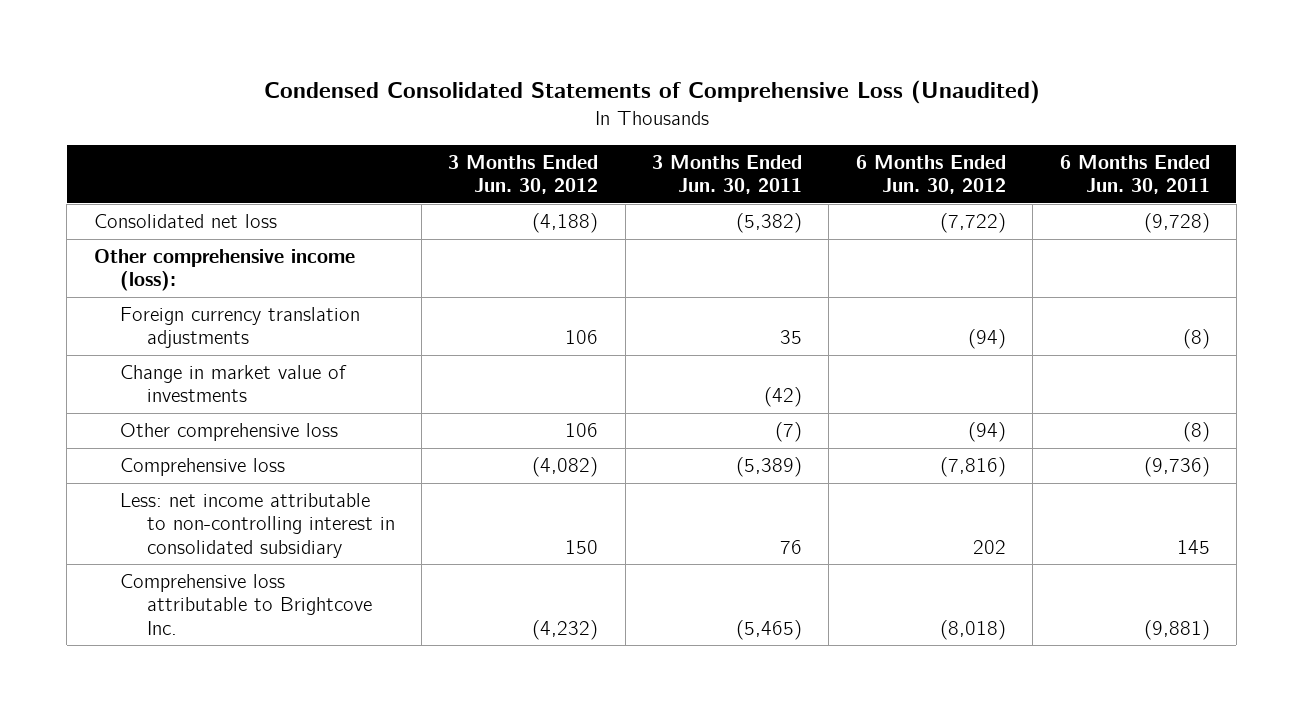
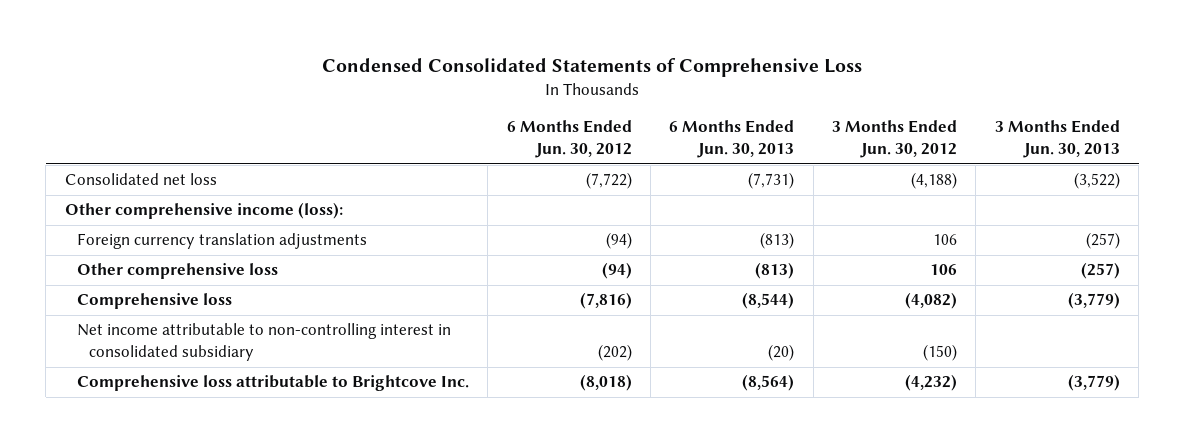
[263,79,1040,104] Condensed Consolidated Statements of Comprehensive Loss (Unaudited) -> [322,58,863,78] Condensed Consolidated Statements of Comprehensive Loss
[652,154,803,195] 3 Months Ended Jun. 30, 2011 -> none
[1059,154,1210,195] 6 Months Ended Jun. 30, 2011 -> none
none -> [669,120,795,159] 6 Months Ended Jun. 30, 2013
none -> [994,120,1120,159] 3 Months Ended Jun. 30, 2013
[120,365,348,403] Change in market value of investments -> none
[120,493,395,558] Less: net income attributable to non-controlling interest in consolidated subsidiary -> [76,323,451,362] Net income attributable to non-controlling interest in consolidated subsidiary
[565,539,599,554] 150 -> [923,344,958,362] (150)
[972,539,1006,554] 202 -> [597,344,632,362] (202)

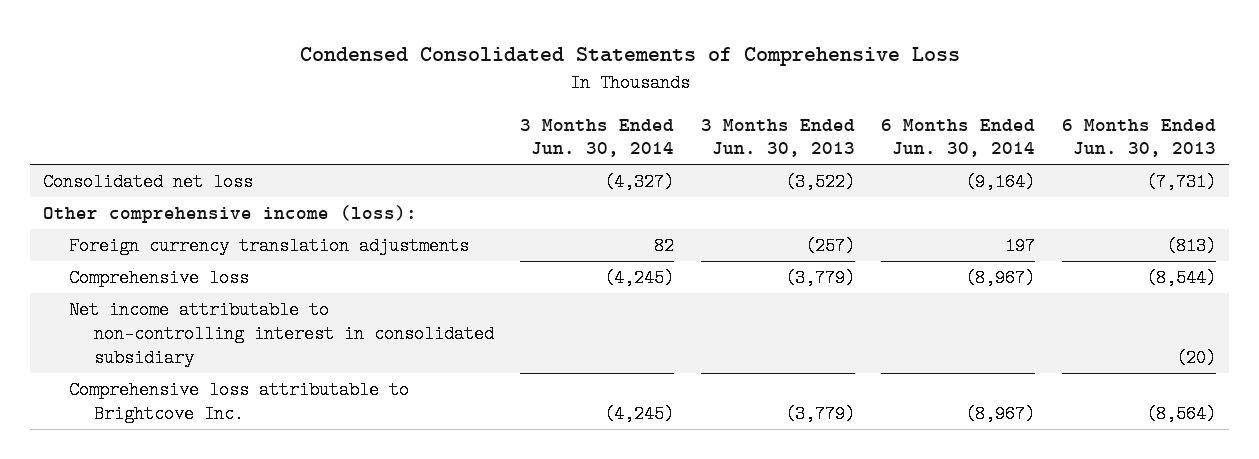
[506,120,632,159] 6 Months Ended Jun. 30, 2012 -> none
[832,120,958,159] 3 Months Ended Jun. 30, 2012 -> none
none -> [520,118,675,158] 3 Months Ended Jun. 30, 2014
none -> [881,118,1036,158] 6 Months Ended Jun. 30, 2014
[76,263,278,280] Other comprehensive loss -> none

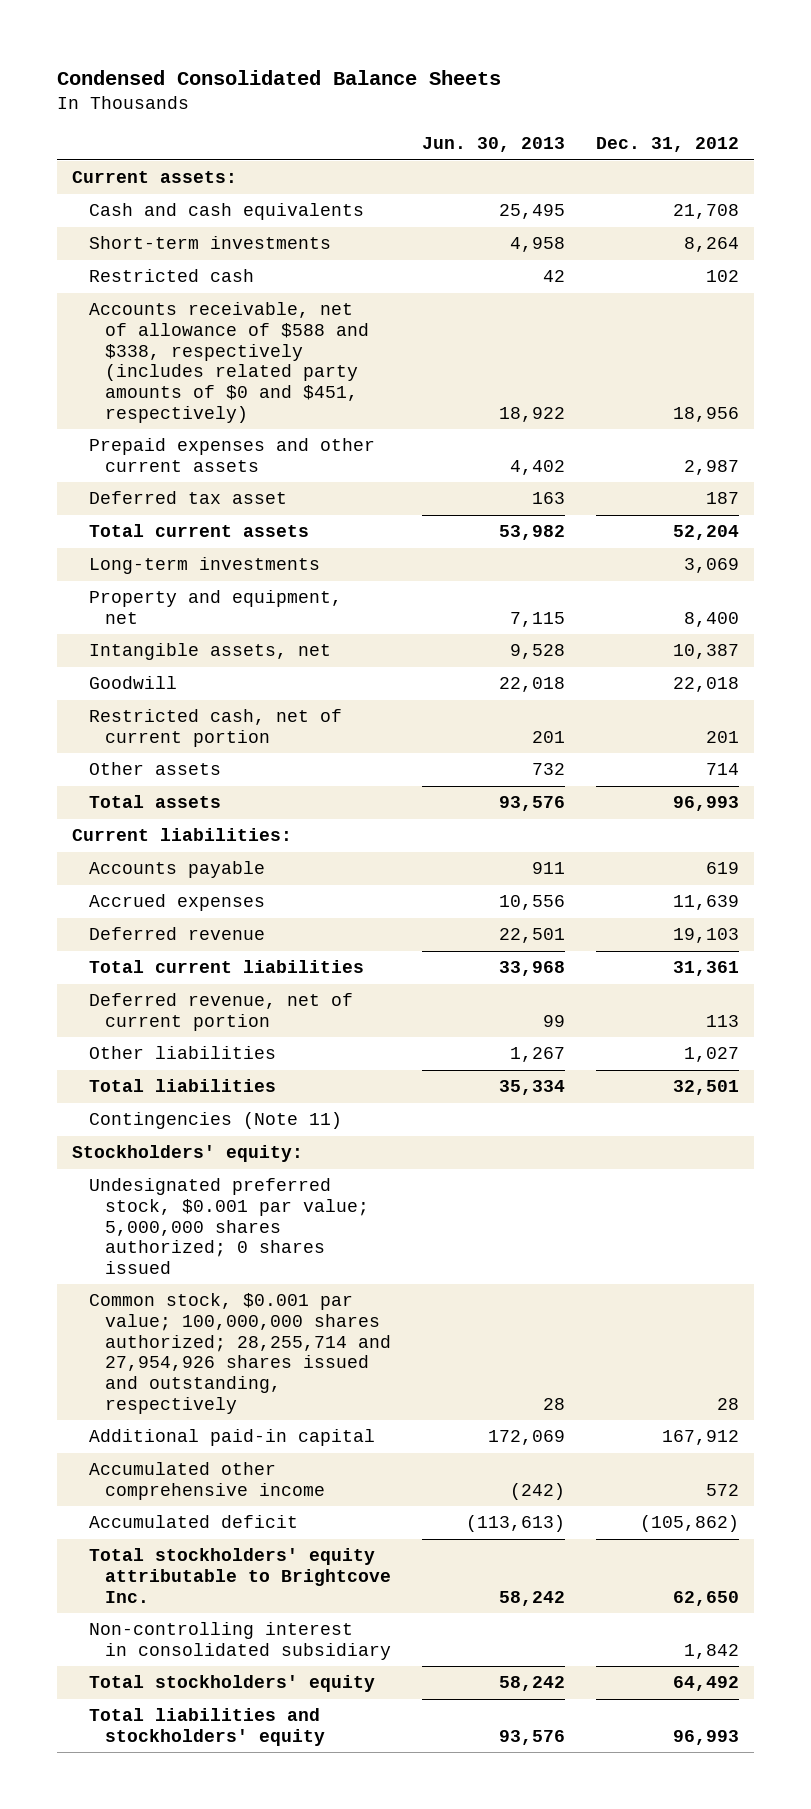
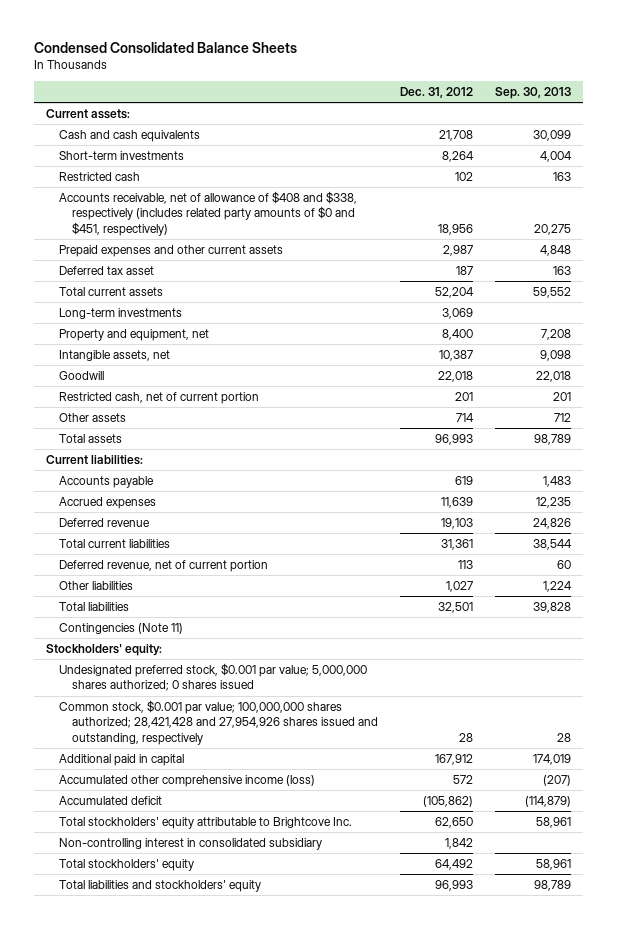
[421,137,565,153] Jun. 30, 2013 -> none
none -> [495,87,572,100] Sep. 30, 2013
[88,302,370,423] Accounts receivable, net of allowance of $588 and $338, respectively (includes related party amounts of $0 and $451, respectively) -> [58,190,357,236] Accounts receivable, net of allowance of $408 and $338, respectively (includes related party amounts of $0 and $451, respectively)
[88,1293,392,1414] Common stock, $0.001 par value; 100,000,000 shares authorized; 28,255,714 and 27,954,926 shares issued and outstanding, respectively -> [58,699,378,745] Common stock, $0.001 par value; 100,000,000 shares authorized; 28,421,428 and 27,954,926 shares issued and outstanding, respectively
[88,1429,375,1447] Additional paid-in capital -> [58,753,184,766] Additional paid in capital
[88,1462,326,1500] Accumulated other comprehensive income -> [58,774,315,787] Accumulated other comprehensive income (loss)

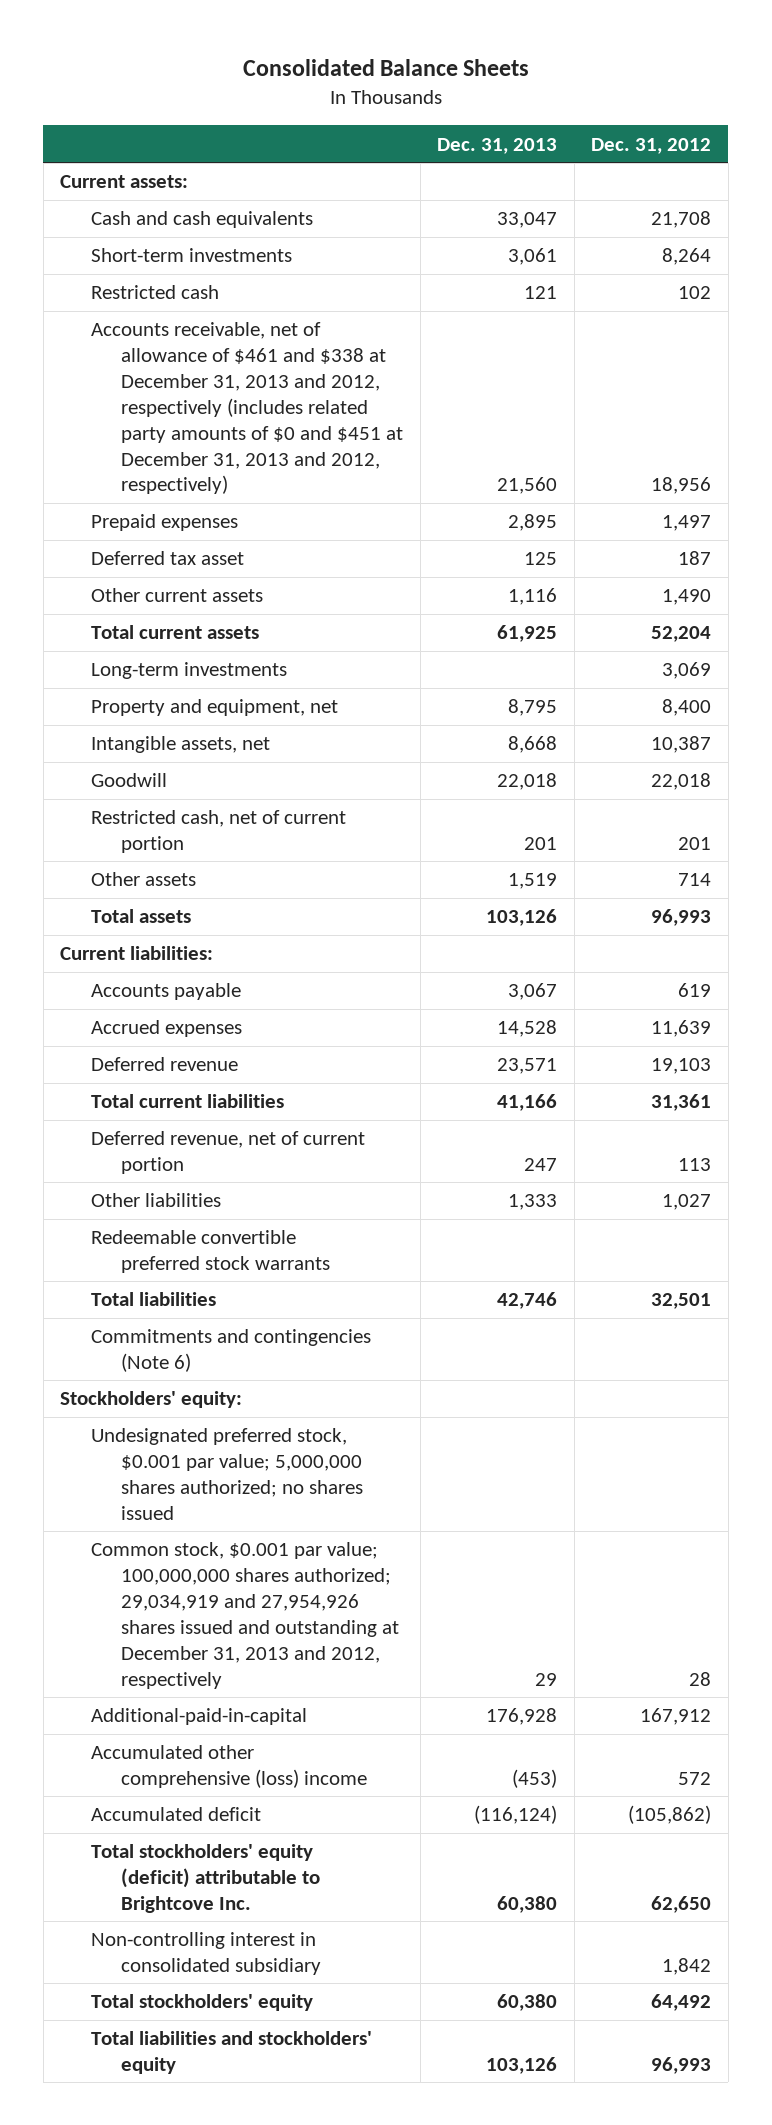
[34,42,298,54] Condensed Consolidated Balance Sheets -> [242,58,529,76] Consolidated Balance Sheets
[495,87,572,100] Sep. 30, 2013 -> none
none -> [437,137,558,154] Dec. 31, 2013
[58,244,283,257] Prepaid expenses and other current assets -> none
[58,190,357,236] Accounts receivable, net of allowance of $408 and $338, respectively (includes related party amounts of $0 and $451, respectively) -> [90,322,404,495] Accounts receivable, net of allowance of $461 and $338 at December 31, 2013 and 2012, respectively (includes related party amounts of $0 and $451 at December 31, 2013 and 2012, respectively)
none -> [90,514,238,532] Prepaid expenses
none -> [90,588,263,603] Other current assets
none -> [90,1230,331,1274] Redeemable convertible preferred stock warrants
[58,622,183,634] Contingencies (Note 11) -> [90,1329,371,1373] Commitments and contingencies (Note 6)
[58,662,367,692] Undesignated preferred stock, $0.001 par value; 5,000,000 shares authorized; 0 shares issued -> [90,1428,364,1520] Undesignated preferred stock, $0.001 par value; 5,000,000 shares authorized; no shares issued
[58,699,378,745] Common stock, $0.001 par value; 100,000,000 shares authorized; 28,421,428 and 27,954,926 shares issued and outstanding, respectively -> [90,1542,400,1689] Common stock, $0.001 par value; 100,000,000 shares authorized; 29,034,919 and 27,954,926 shares issued and outstanding at December 31, 2013 and 2012, respectively
[58,753,184,766] Additional paid in capital -> [90,1708,307,1726] Additional-paid-in-capital
[58,774,315,787] Accumulated other comprehensive income (loss) -> [90,1745,368,1789] Accumulated other comprehensive (loss) income
[58,816,352,829] Total stockholders' equity attributable to Brightcove Inc. -> [90,1844,321,1913] Total stockholders' equity (deficit) attributable to Brightcove Inc.

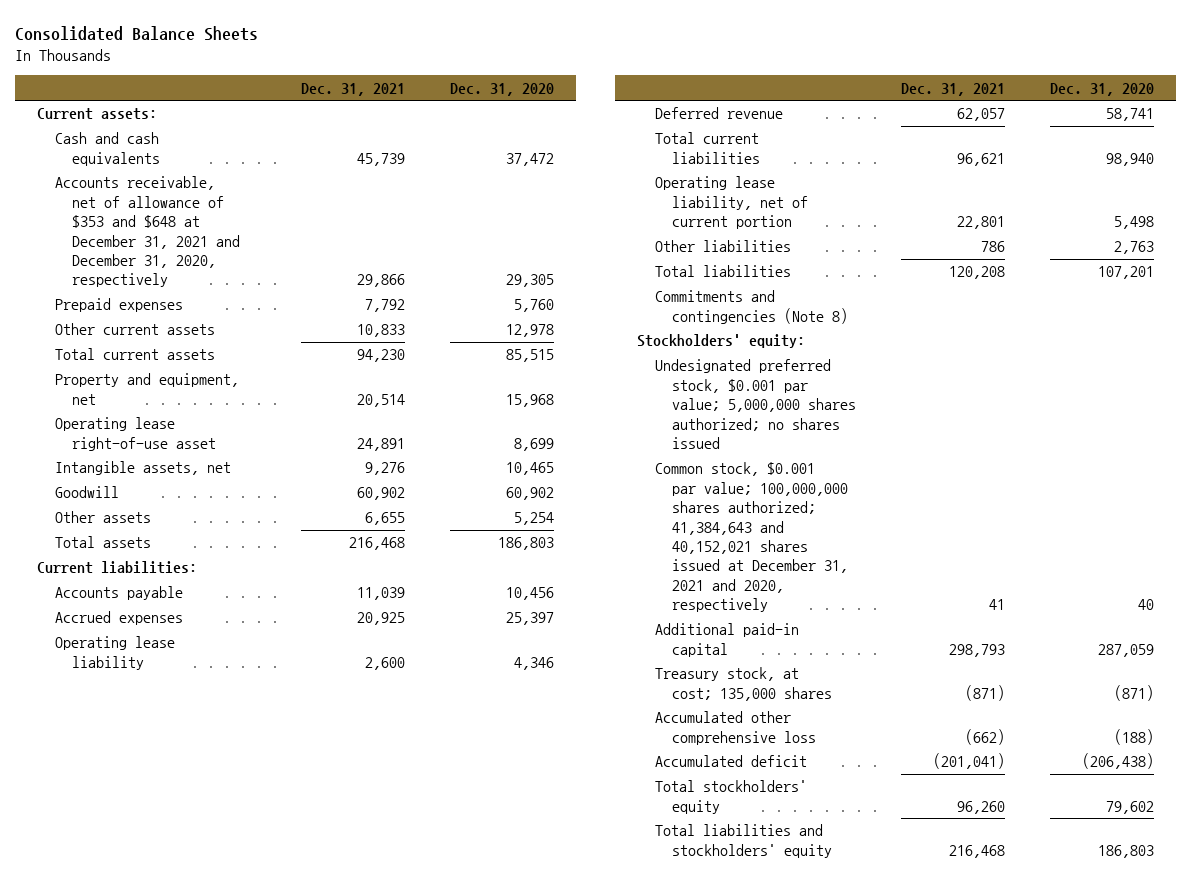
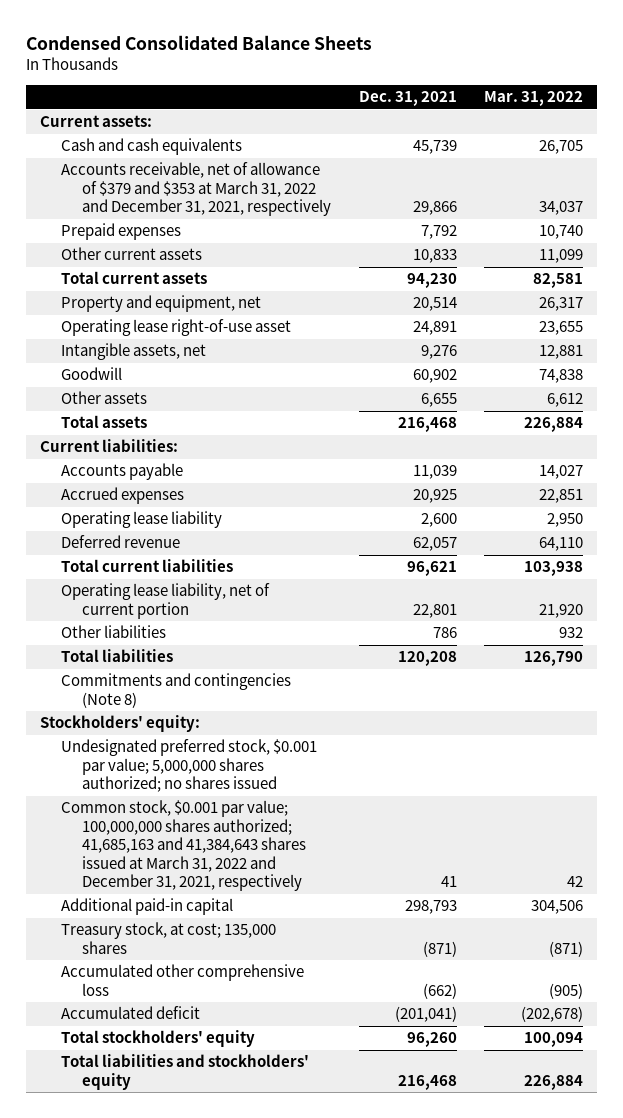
[15,26,259,42] Consolidated Balance Sheets -> [26,34,373,50] Condensed Consolidated Balance Sheets
[450,82,555,96] Dec. 31, 2020 -> none
none -> [484,91,584,107] Mar. 31, 2022
[54,176,241,288] Accounts receivable, net of allowance of $353 and $648 at December 31, 2021 and December 31, 2020, respectively -> [61,162,332,217] Accounts receivable, net of allowance of $379 and $353 at March 31, 2022 and December 31, 2021, respectively
[654,462,849,613] Common stock, $0.001 par value; 100,000,000 shares authorized; 41,384,643 and 40,152,021 shares issued at December 31, 2021 and 2020, respectively -> [61,800,307,892] Common stock, $0.001 par value; 100,000,000 shares authorized; 41,685,163 and 41,384,643 shares issued at March 31, 2022 and December 31, 2021, respectively

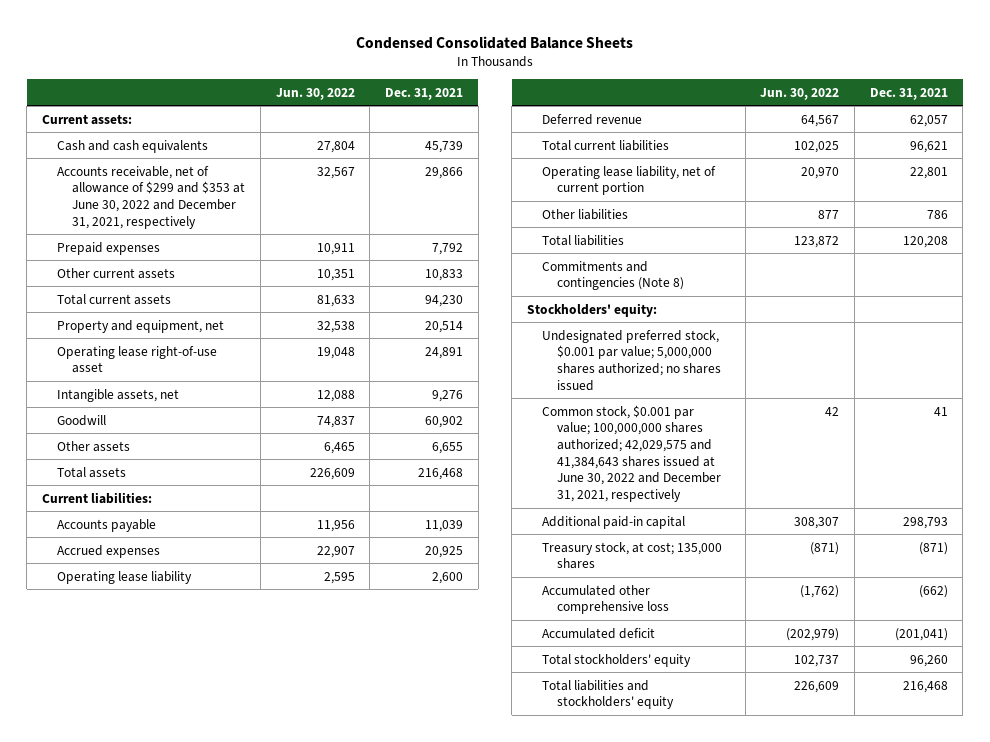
[484,91,584,107] Mar. 31, 2022 -> none
none -> [275,87,355,100] Jun. 30, 2022
[61,162,332,217] Accounts receivable, net of allowance of $379 and $353 at March 31, 2022 and December 31, 2021, respectively -> [57,165,246,229] Accounts receivable, net of allowance of $299 and $353 at June 30, 2022 and December 31, 2021, respectively
[61,800,307,892] Common stock, $0.001 par value; 100,000,000 shares authorized; 41,685,163 and 41,384,643 shares issued at March 31, 2022 and December 31, 2021, respectively -> [541,404,722,502] Common stock, $0.001 par value; 100,000,000 shares authorized; 42,029,575 and 41,384,643 shares issued at June 30, 2022 and December 31, 2021, respectively

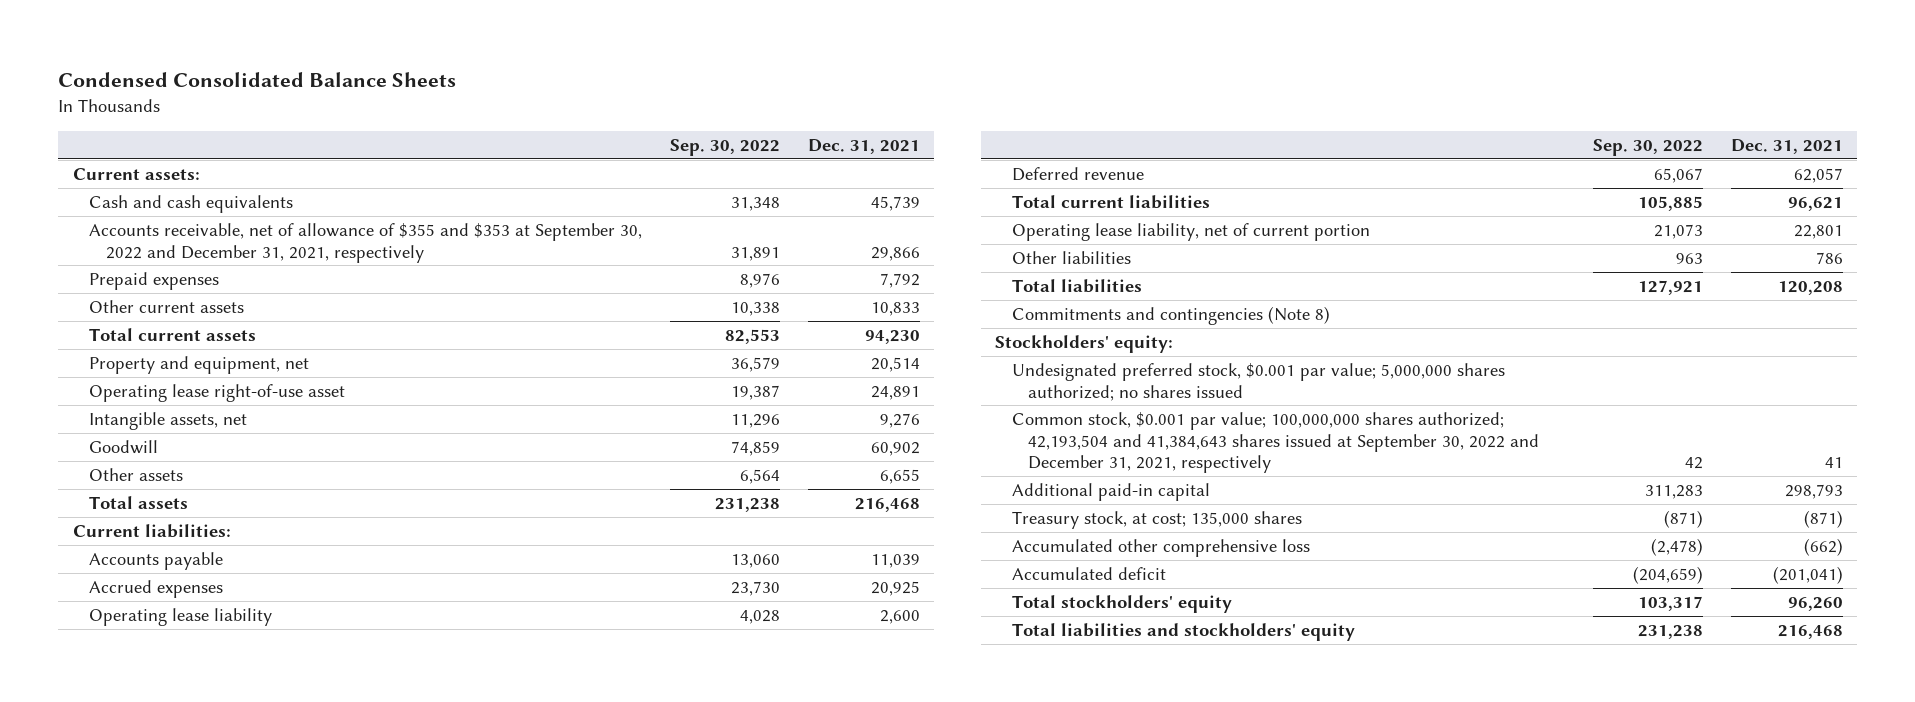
[275,87,355,100] Jun. 30, 2022 -> none
none -> [670,138,781,156] Sep. 30, 2022
[57,165,246,229] Accounts receivable, net of allowance of $299 and $353 at June 30, 2022 and December 31, 2021, respectively -> [89,222,643,263] Accounts receivable, net of allowance of $355 and $353 at September 30, 2022 and December 31, 2021, respectively
[541,404,722,502] Common stock, $0.001 par value; 100,000,000 shares authorized; 42,029,575 and 41,384,643 shares issued at June 30, 2022 and December 31, 2021, respectively -> [1011,411,1540,474] Common stock, $0.001 par value; 100,000,000 shares authorized; 42,193,504 and 41,384,643 shares issued at September 30, 2022 and December 31, 2021, respectively

